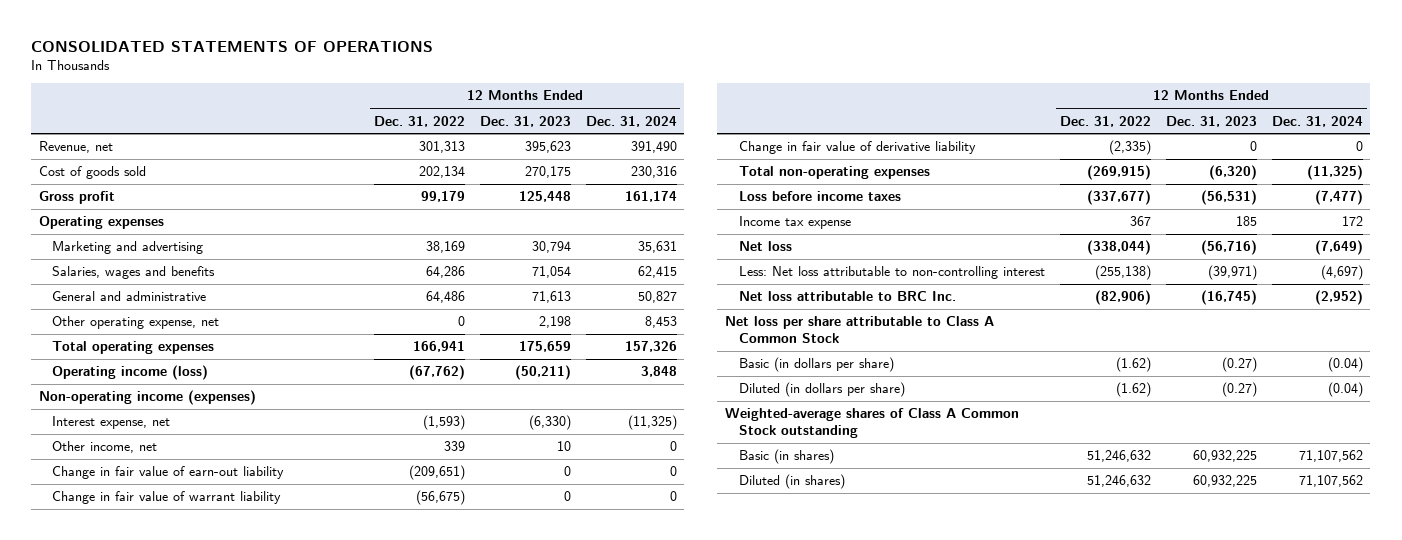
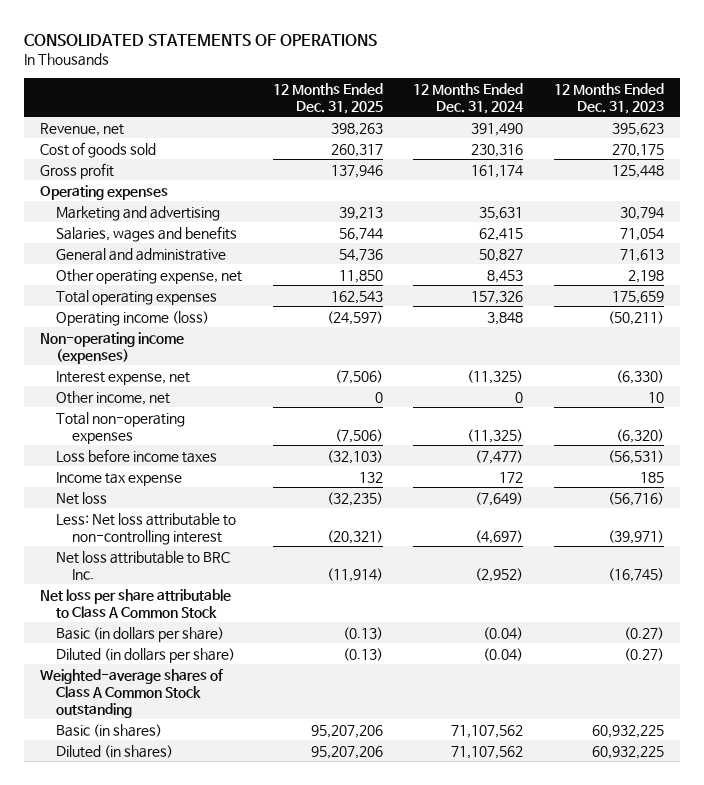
[373,115,465,127] Dec. 31, 2022 -> none
none -> [272,82,383,114] 12 Months Ended Dec. 31, 2025
[52,466,285,480] Change in fair value of earn-out liability -> none
[52,491,282,505] Change in fair value of warrant liability -> none
[738,141,976,155] Change in fair value of derivative liability -> none

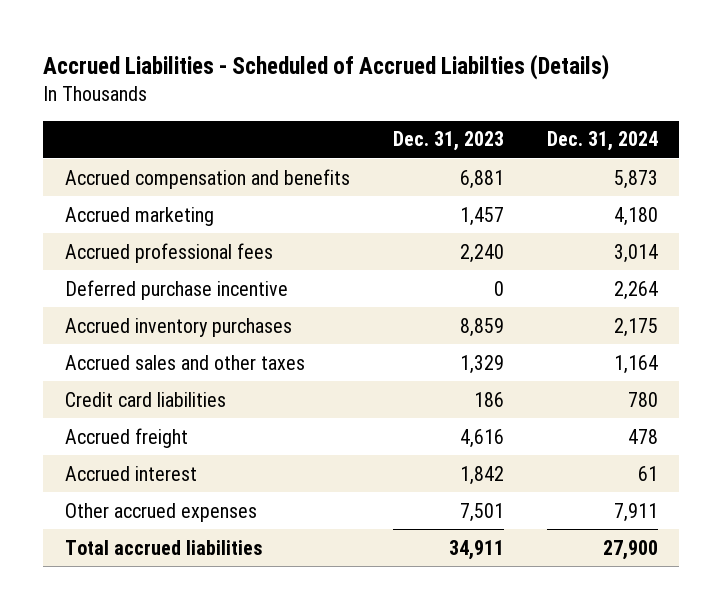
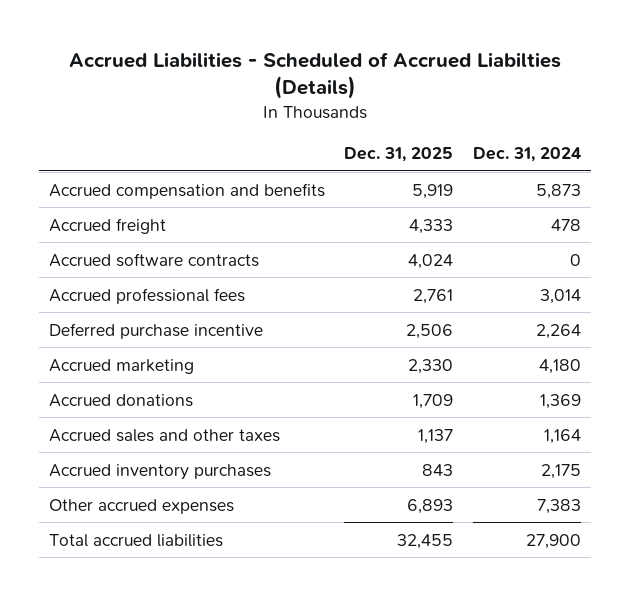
[392,131,504,152] Dec. 31, 2023 -> none
none -> [344,147,454,163] Dec. 31, 2025
[64,427,188,448] Accrued freight -> [48,217,166,234] Accrued freight
none -> [48,252,259,267] Accrued software contracts
[64,206,214,226] Accrued marketing -> [48,358,194,374] Accrued marketing
none -> [48,393,193,407] Accrued donations
[64,391,226,407] Credit card liabilities -> none
[64,465,197,481] Accrued interest -> none
[64,317,292,337] Accrued inventory purchases -> [48,463,271,480] Accrued inventory purchases
[613,502,658,522] 7,911 -> [537,498,582,514] 7,383

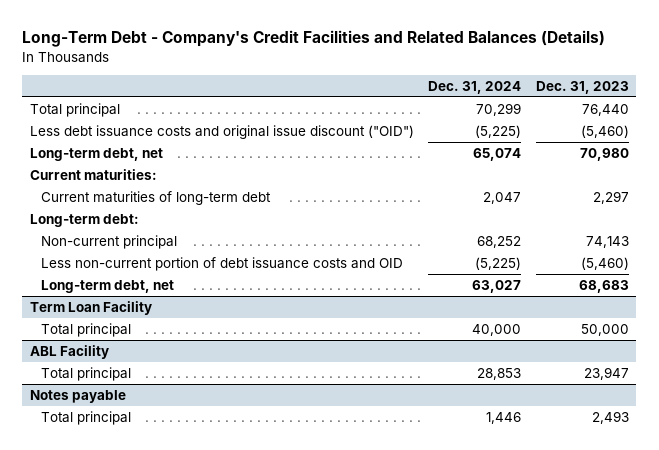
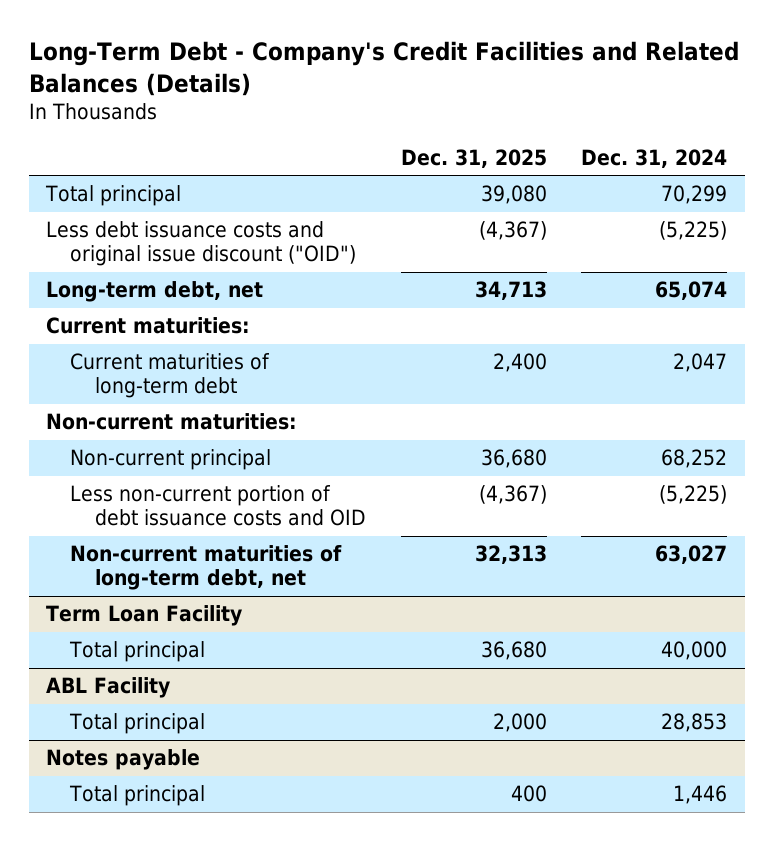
[536,80,630,94] Dec. 31, 2023 -> none
none -> [400,148,547,168] Dec. 31, 2025
[29,213,139,227] Long-term debt: -> [45,413,297,431] Non-current maturities:
[41,279,175,293] Long-term debt, net -> [70,545,343,591] Non-current maturities of long-term debt, net

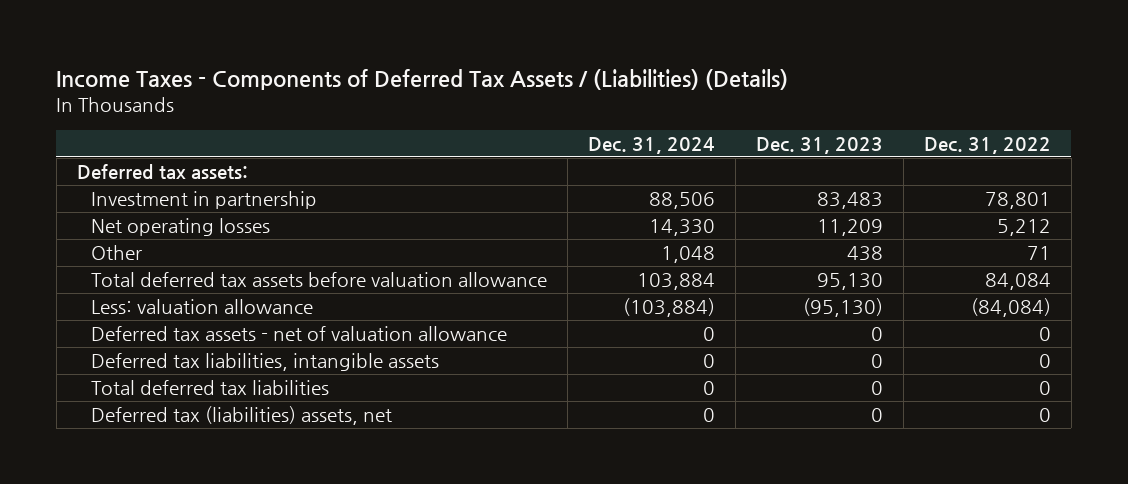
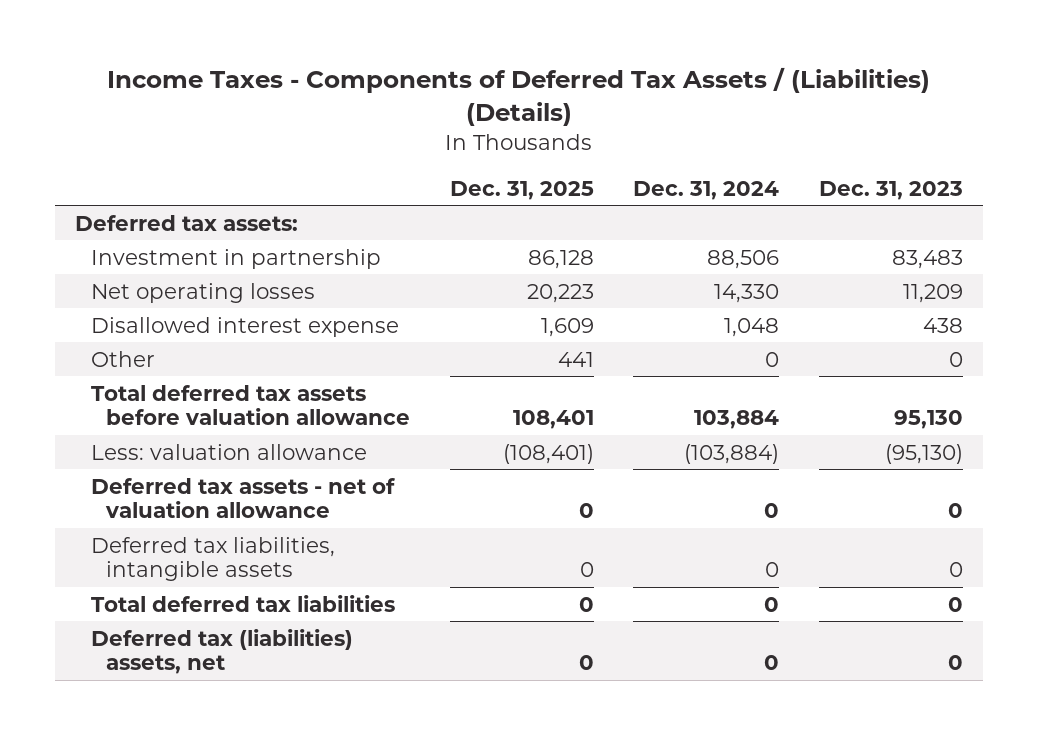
[923,136,1051,154] Dec. 31, 2022 -> none
none -> [449,180,594,200] Dec. 31, 2025
none -> [90,316,399,337] Disallowed interest expense
[660,246,715,264] 1,048 -> [765,351,780,367] 0
[846,246,883,262] 438 -> [948,351,963,367] 0

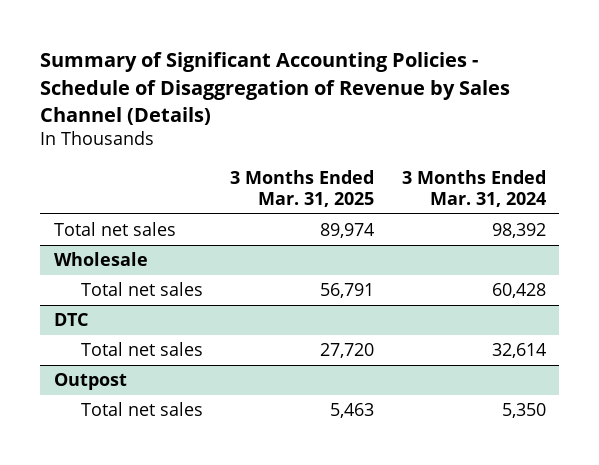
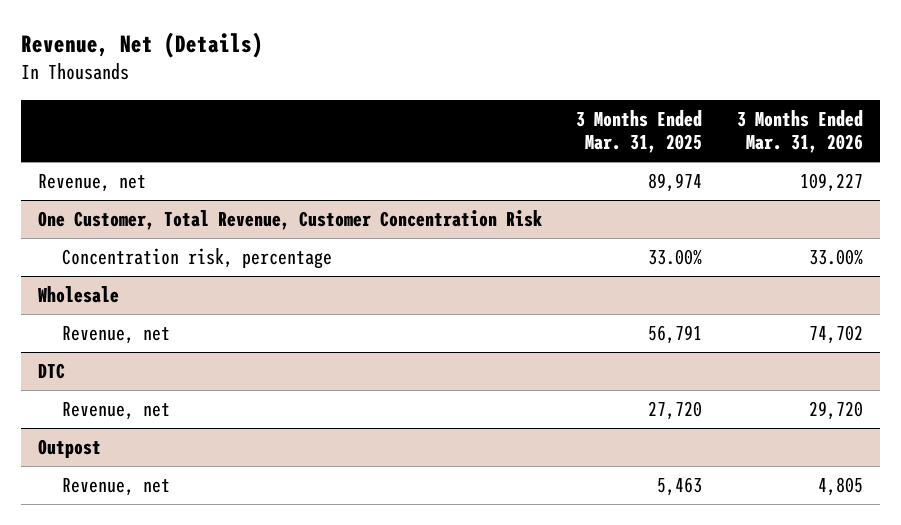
[40,52,511,125] Summary of Significant Accounting Policies - Schedule of Disaggregation of Revenue by Sales Channel (Details) -> [20,32,263,59] Revenue, Net (Details)
[401,169,546,208] 3 Months Ended Mar. 31, 2024 -> none
none -> [736,109,863,154] 3 Months Ended Mar. 31, 2026
[53,222,176,237] Total net sales -> [37,174,146,193] Revenue, net
none -> [37,210,542,231] One Customer, Total Revenue, Customer Concentration Risk
none -> [61,248,332,270] Concentration risk, percentage
[81,282,204,297] Total net sales -> [61,326,170,345] Revenue, net
[81,342,204,357] Total net sales -> [61,402,170,421] Revenue, net
[81,402,204,417] Total net sales -> [61,478,170,497] Revenue, net

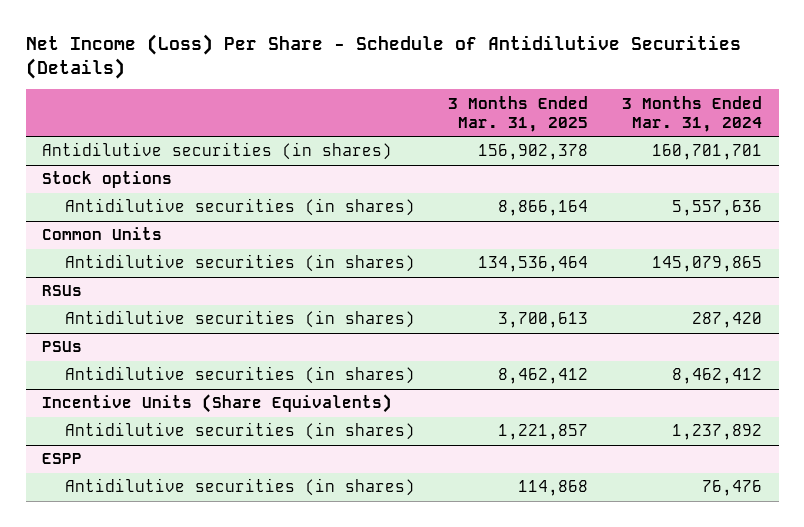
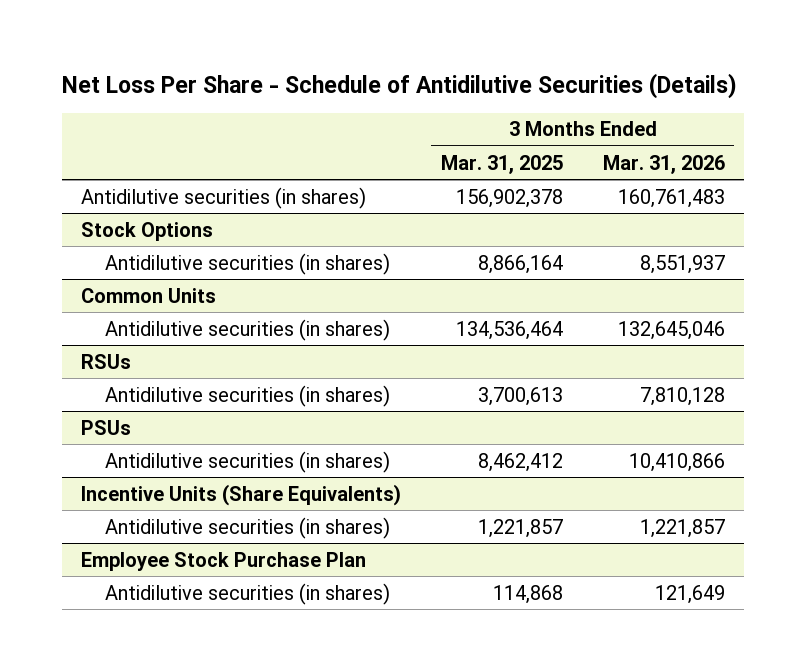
[25,33,741,79] Net Income (Loss) Per Share - Schedule of Antidilutive Securities (Details) -> [61,72,737,99] Net Loss Per Share - Schedule of Antidilutive Securities (Details)
[621,95,762,132] 3 Months Ended Mar. 31, 2024 -> none
none -> [602,154,725,174] Mar. 31, 2026
[42,171,173,189] Stock options -> [81,221,214,241] Stock Options
[42,453,83,465] ESPP -> [81,551,367,571] Employee Stock Purchase Plan

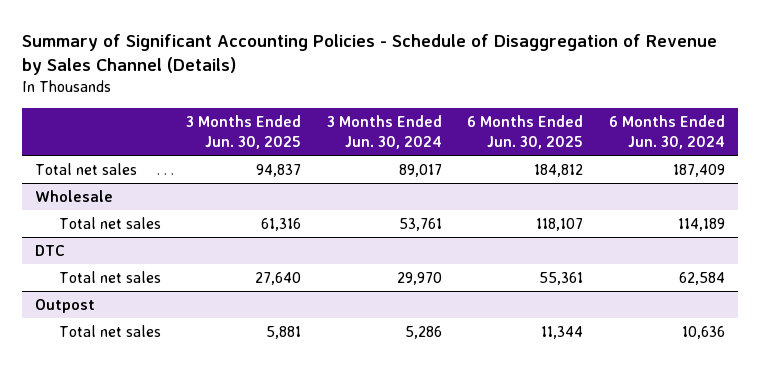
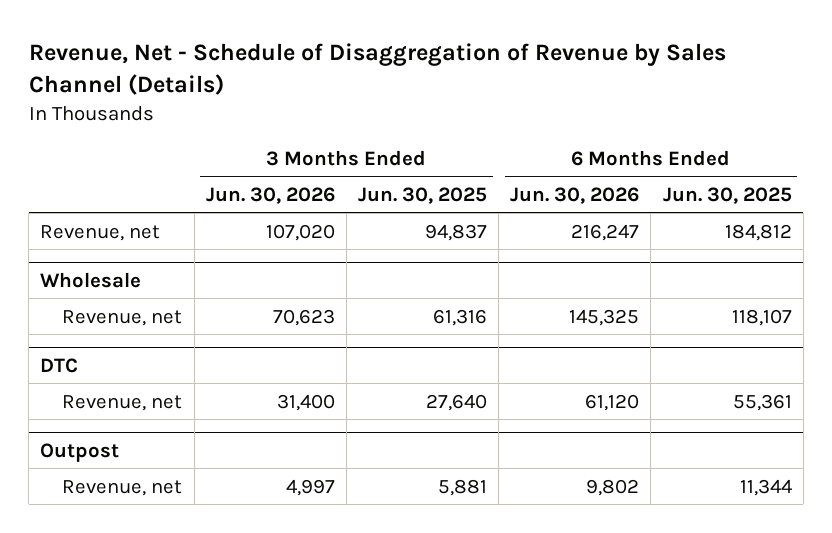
[22,33,718,75] Summary of Significant Accounting Policies - Schedule of Disaggregation of Revenue by Sales Channel (Details) -> [28,43,726,95] Revenue, Net - Schedule of Disaggregation of Revenue by Sales Channel (Details)
[326,114,442,150] 3 Months Ended Jun. 30, 2024 -> none
[608,114,725,150] 6 Months Ended Jun. 30, 2024 -> none
none -> [205,186,335,204] Jun. 30, 2026
none -> [510,186,640,204] Jun. 30, 2026
[35,163,138,176] Total net sales -> [40,224,161,241] Revenue, net
[58,217,161,230] Total net sales -> [62,309,183,326] Revenue, net
[58,271,161,284] Total net sales -> [62,394,183,411] Revenue, net
[58,325,161,338] Total net sales -> [62,479,183,496] Revenue, net

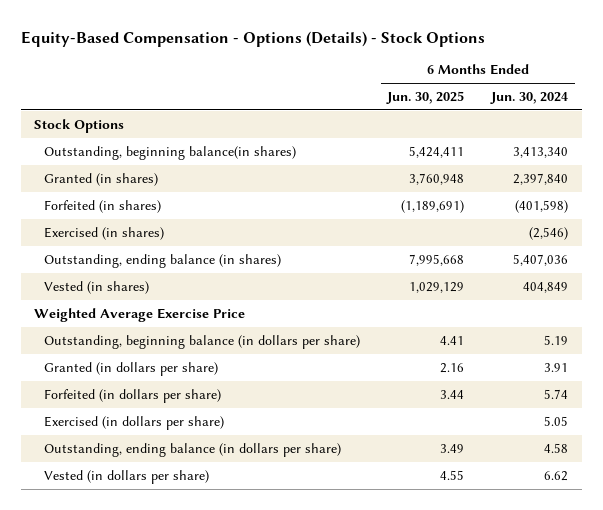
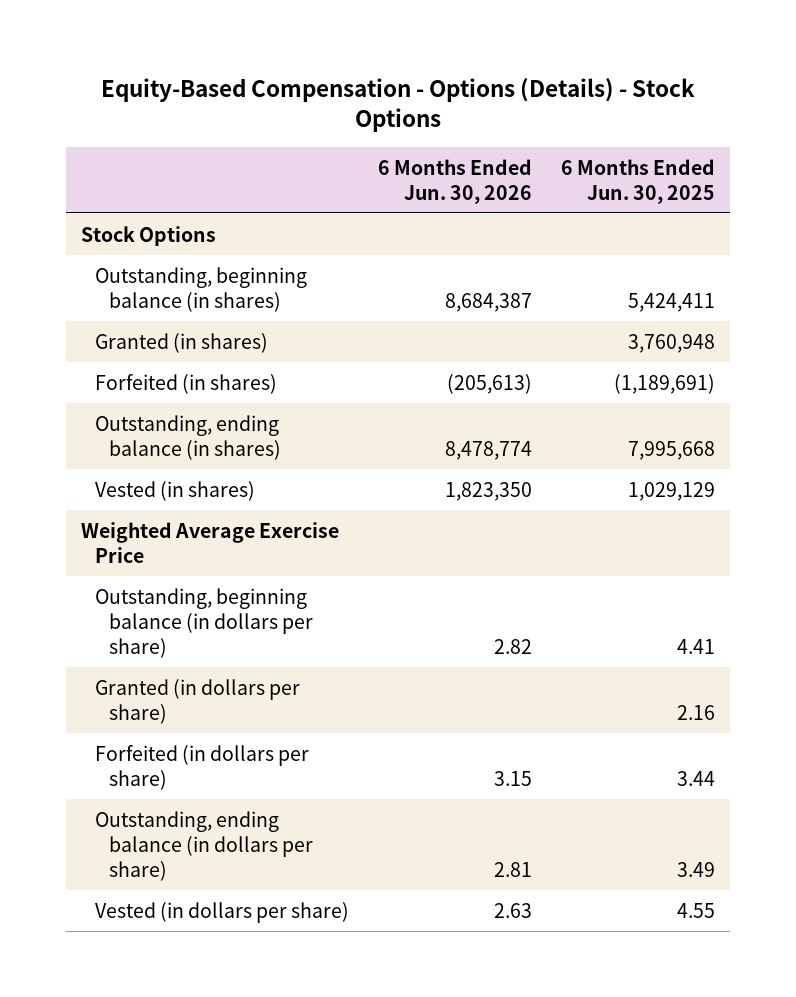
[490,92,569,105] Jun. 30, 2024 -> none
none -> [378,158,533,204] 6 Months Ended Jun. 30, 2026
[44,145,297,160] Outstanding, beginning balance(in shares) -> [95,266,308,312] Outstanding, beginning balance (in shares)
[44,226,165,240] Exercised (in shares) -> none
[44,415,225,430] Exercised (in dollars per share) -> none

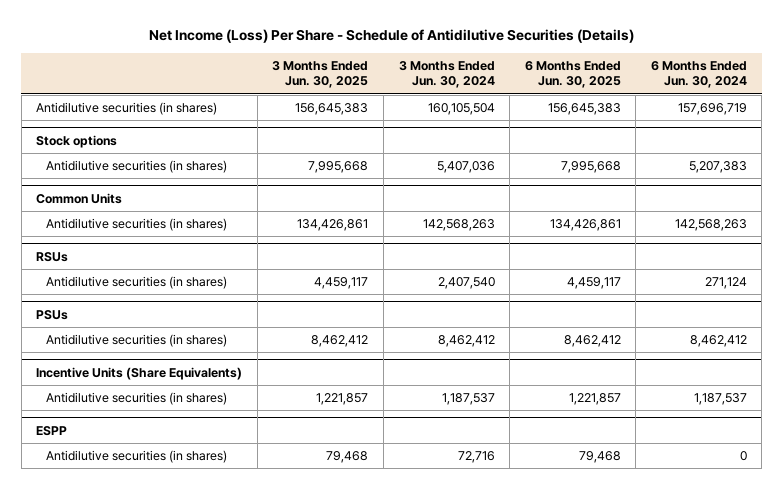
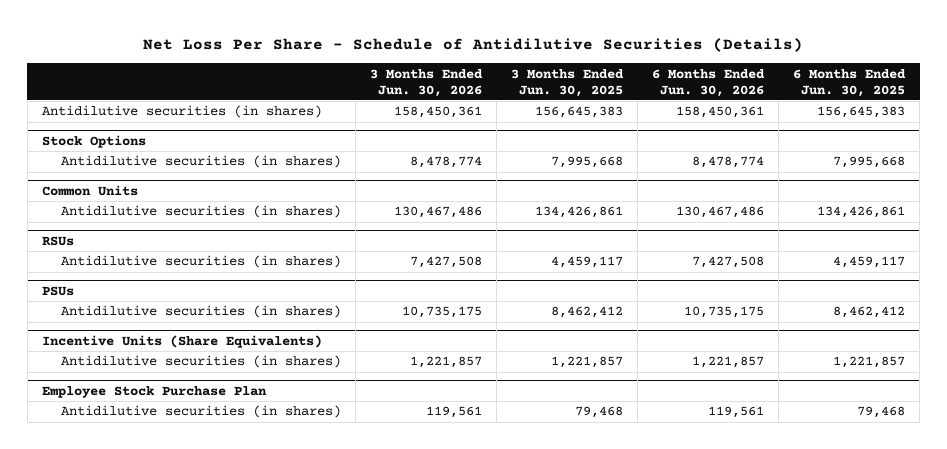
[148,29,634,44] Net Income (Loss) Per Share - Schedule of Antidilutive Securities (Details) -> [143,38,804,53] Net Loss Per Share - Schedule of Antidilutive Securities (Details)
[398,60,495,89] 3 Months Ended Jun. 30, 2024 -> none
[650,60,747,89] 6 Months Ended Jun. 30, 2024 -> none
none -> [369,68,483,97] 3 Months Ended Jun. 30, 2026
none -> [652,68,766,97] 6 Months Ended Jun. 30, 2026
[36,134,118,148] Stock options -> [41,134,146,148] Stock Options
[36,425,68,436] ESPP -> [41,385,267,398] Employee Stock Purchase Plan

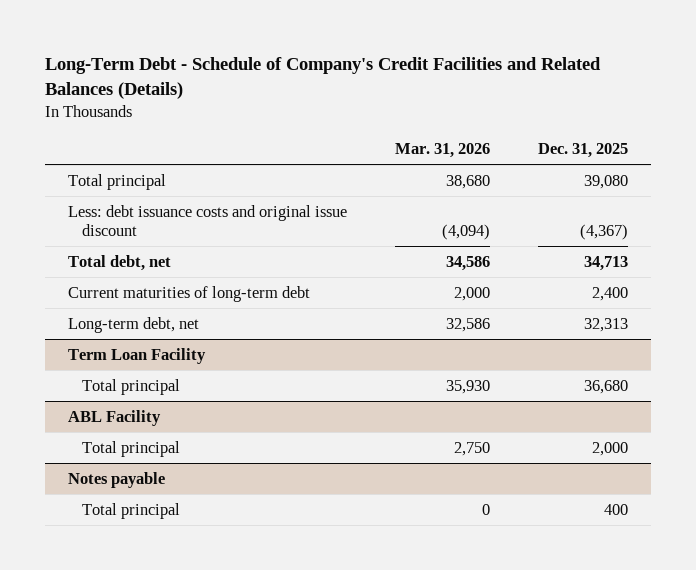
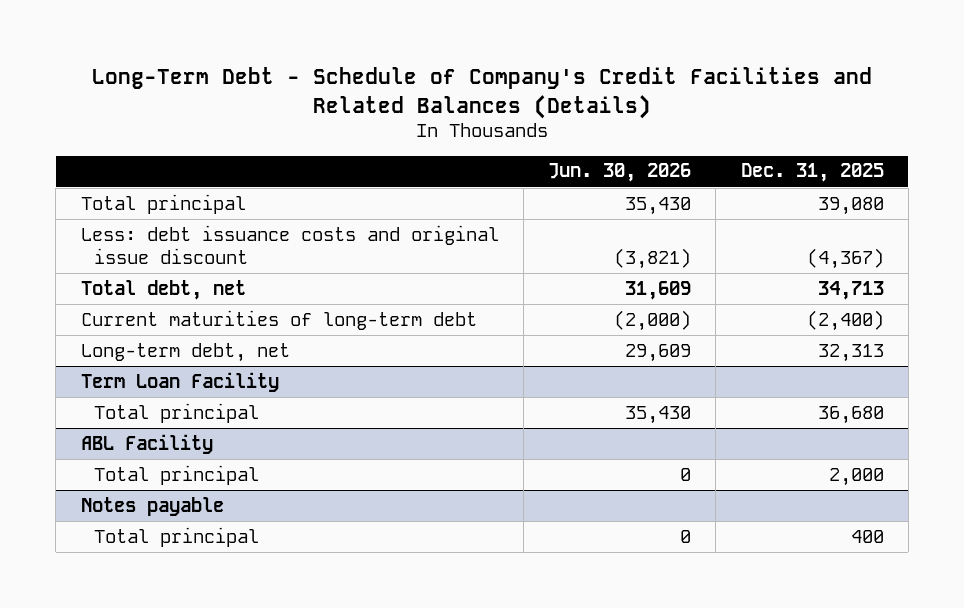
[394,143,490,159] Mar. 31, 2026 -> none
none -> [548,163,692,183] Jun. 30, 2026
[591,286,628,301] 2,400 -> [806,309,884,331] (2,400)

